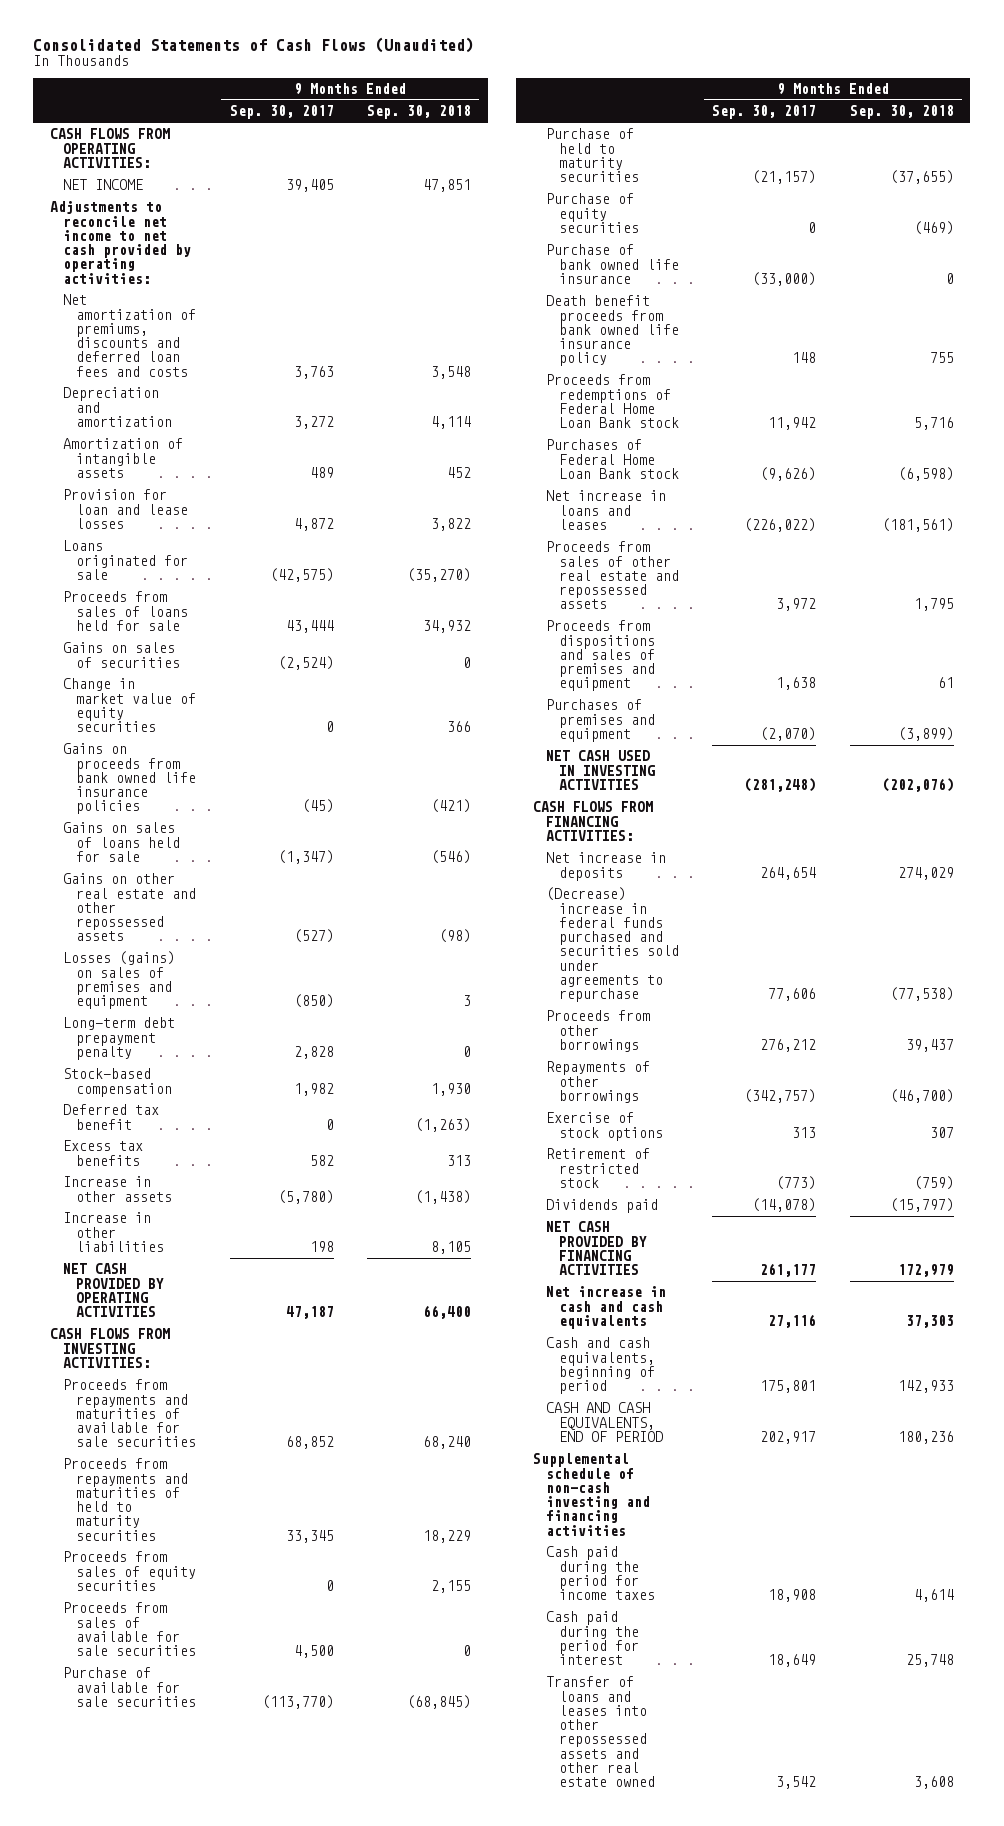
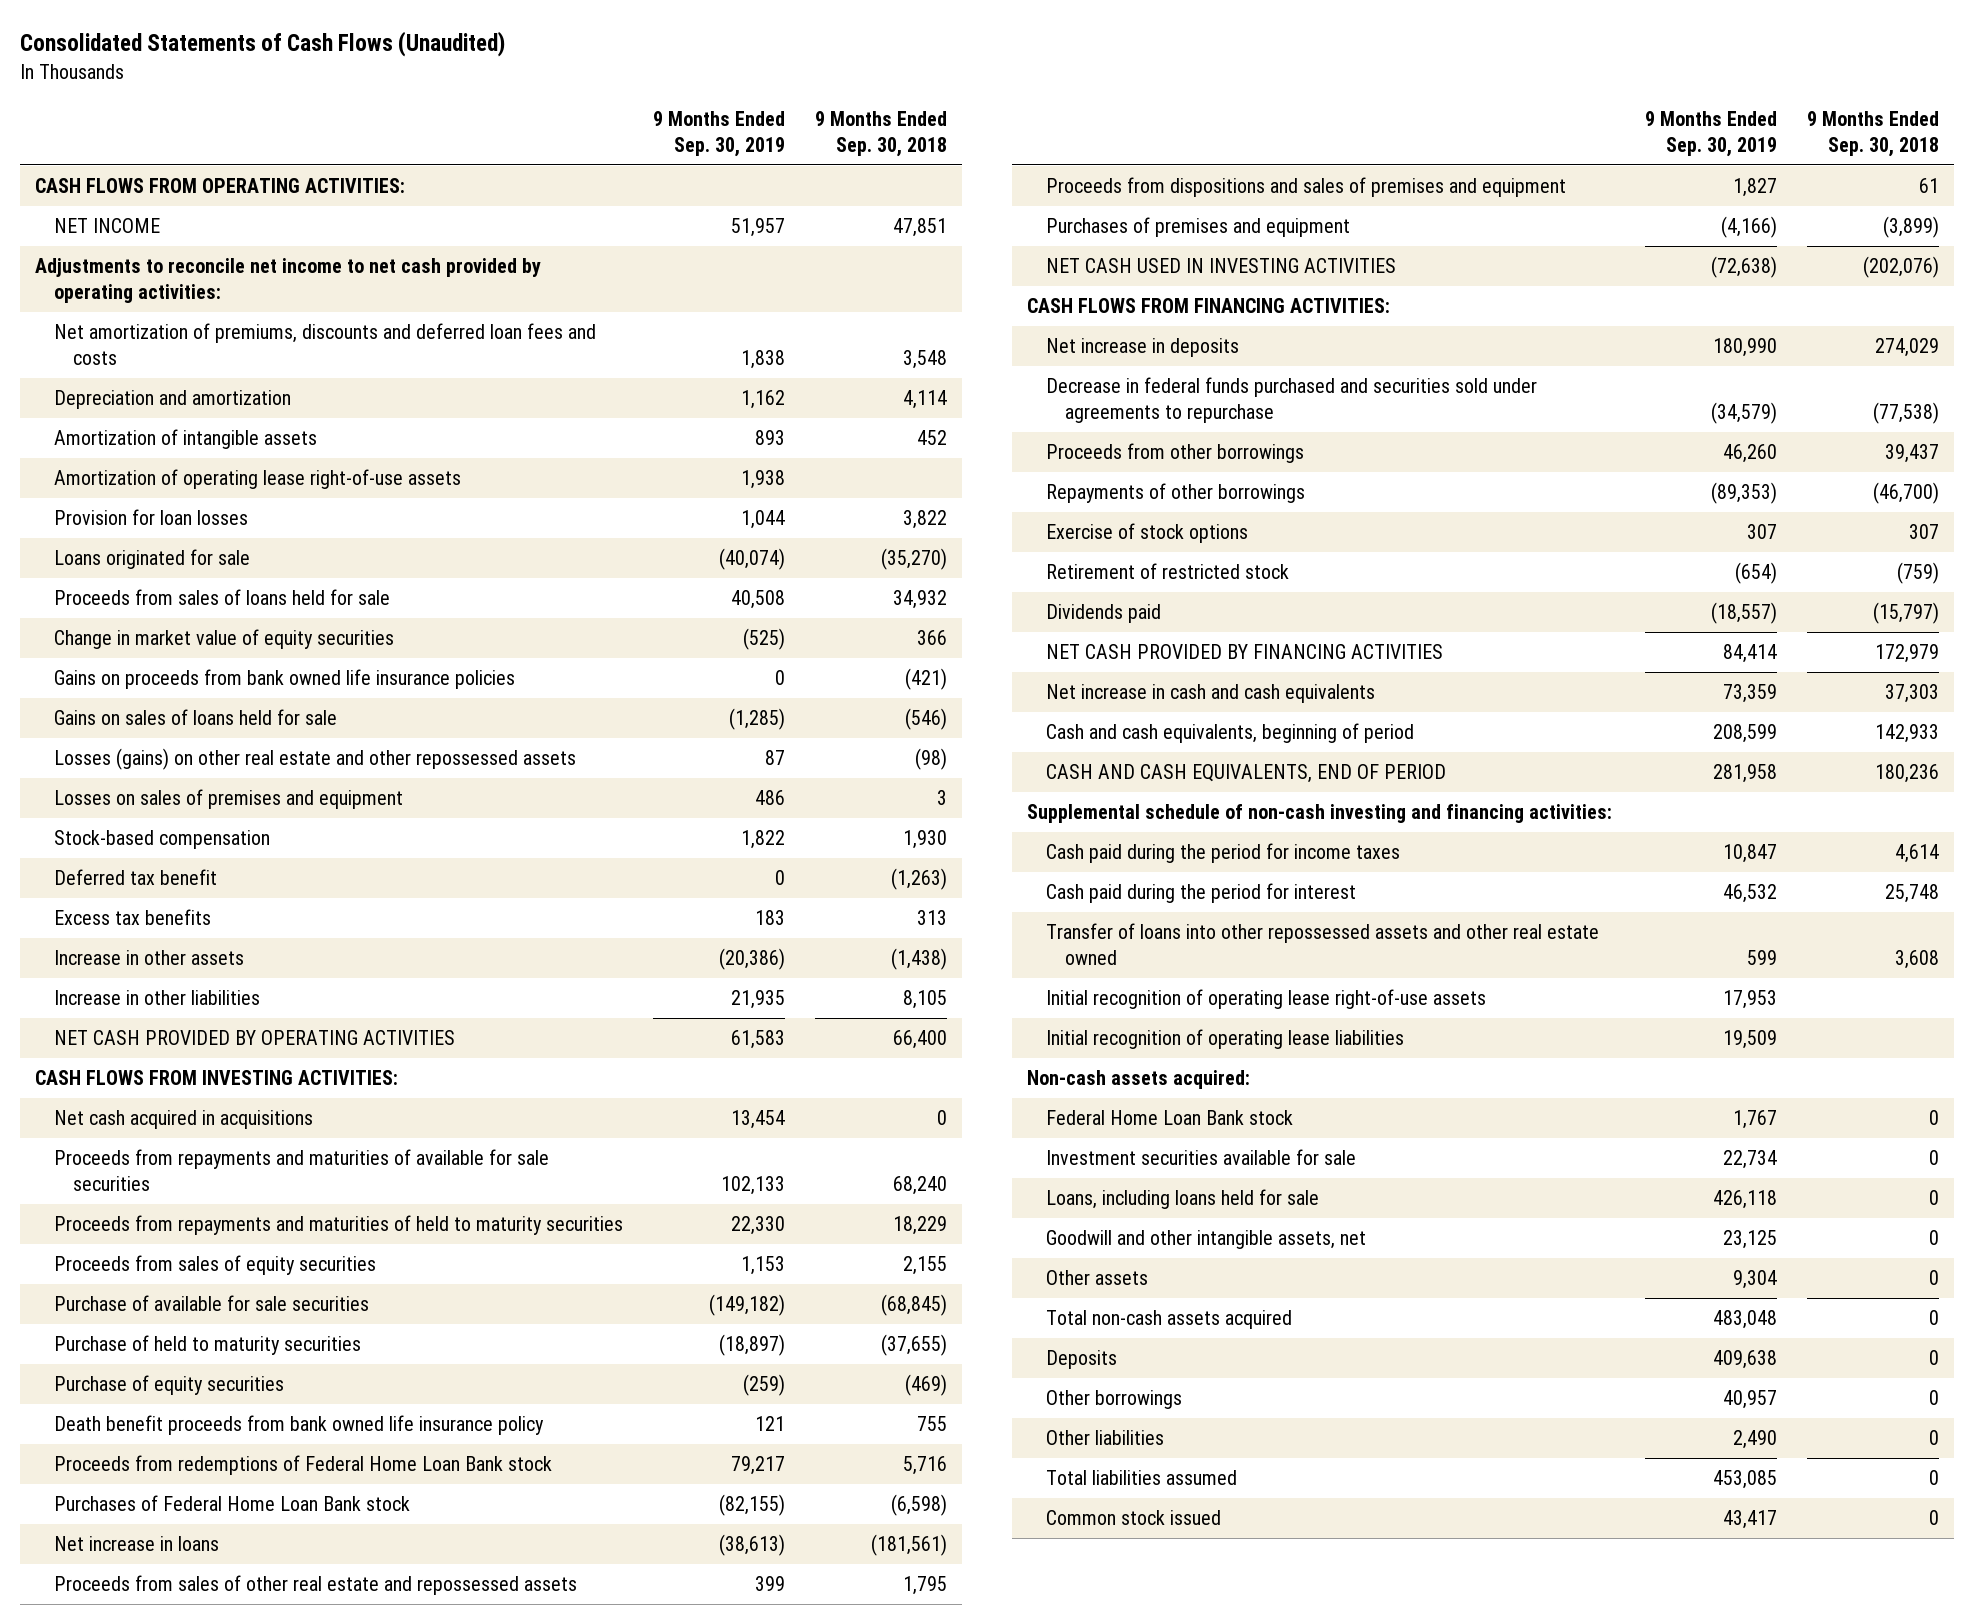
[229,105,334,120] Sep. 30, 2017 -> none
none -> [652,110,785,158] 9 Months Ended Sep. 30, 2019
none -> [53,469,461,490] Amortization of operating lease right-of-use assets
[63,489,189,529] Provision for loan and lease losses -> [53,509,248,526] Provision for loan losses
[63,642,181,668] Gains on sales of securities -> none
[63,1017,176,1060] Long-term debt prepayment penalty -> none
[63,873,197,942] Gains on other real estate and other repossessed assets -> [53,748,576,771] Losses (gains) on other real estate and other repossessed assets
[63,951,176,1010] Losses (gains) on sales of premises and equipment -> [53,789,403,810] Losses on sales of premises and equipment
none -> [53,1110,313,1130] Net cash acquired in acquisitions
[63,1602,197,1657] Proceeds from sales of available for sale securities -> none
[545,244,679,284] Purchase of bank owned life insurance -> none
[545,490,666,530] Net increase in loans and leases -> [53,1536,219,1552] Net increase in loans
[545,887,679,1003] (Decrease) increase in federal funds purchased and securities sold under agreements to repurchase -> [1046,377,1538,424] Decrease in federal funds purchased and securities sold under agreements to repurchase
[532,1453,650,1536] Supplemental schedule of non-cash investing and financing activities -> [1027,804,1613,824] Supplemental schedule of non-cash investing and financing activities:
[545,1676,655,1788] Transfer of loans and leases into other repossessed assets and other real estate owned -> [1046,923,1600,966] Transfer of loans into other repossessed assets and other real estate owned
none -> [1046,989,1487,1010] Initial recognition of operating lease right-of-use assets
none -> [1046,1029,1405,1050] Initial recognition of operating lease liabilities
none -> [1027,1070,1251,1090] Non-cash assets acquired:
none -> [1046,1110,1294,1126] Federal Home Loan Bank stock
none -> [1046,1149,1357,1166] Investment securities available for sale
none -> [1046,1189,1320,1210] Loans, including loans held for sale
none -> [1046,1230,1367,1250] Goodwill and other intangible assets, net
none -> [1046,1270,1149,1286] Other assets
none -> [1046,1310,1293,1330] Total non-cash assets acquired
none -> [1046,1350,1118,1370] Deposits
none -> [1046,1390,1183,1410] Other borrowings
none -> [1046,1430,1165,1446] Other liabilities
none -> [1046,1470,1238,1486] Total liabilities assumed
none -> [1046,1510,1222,1526] Common stock issued

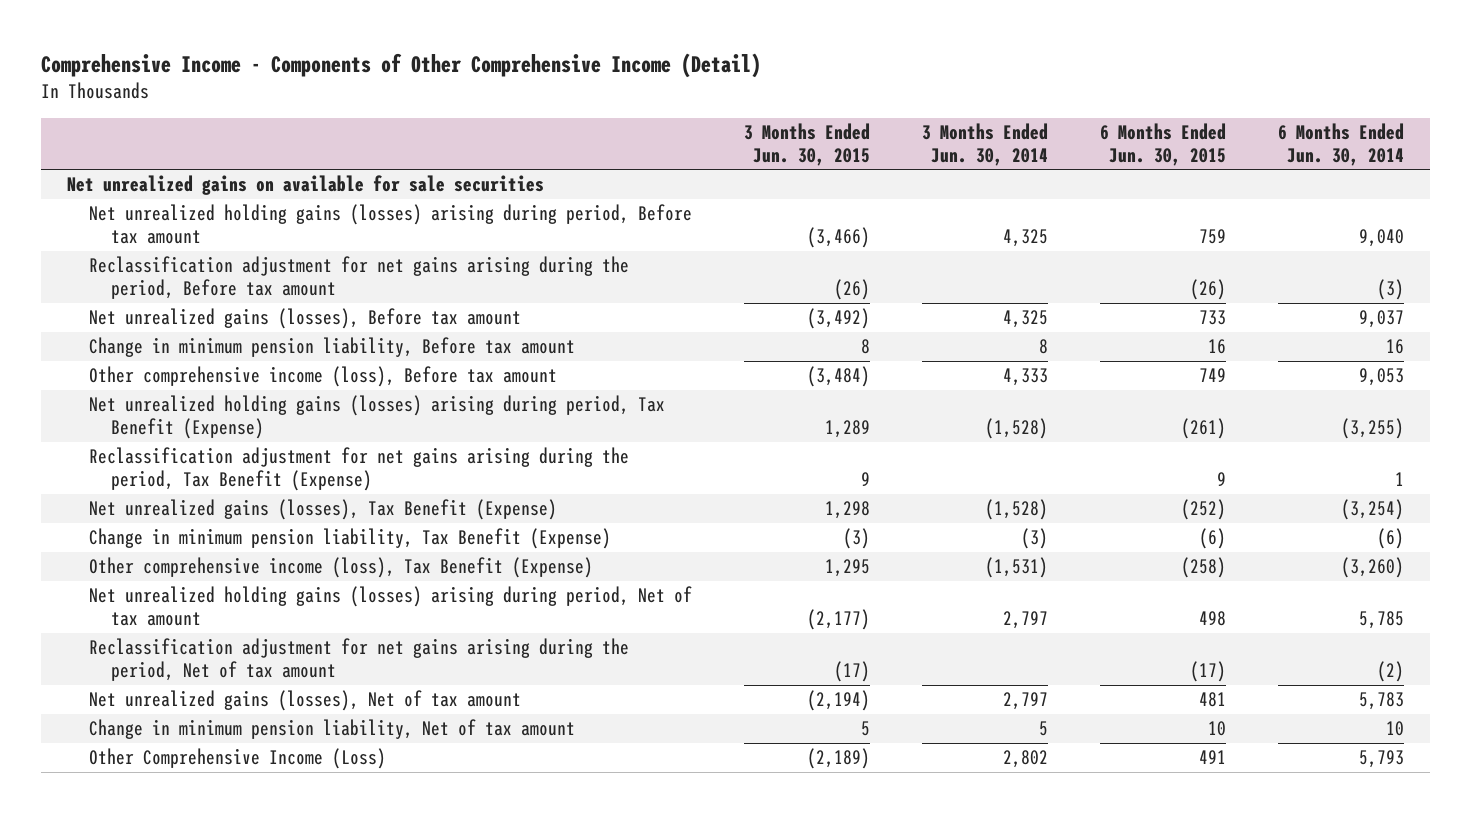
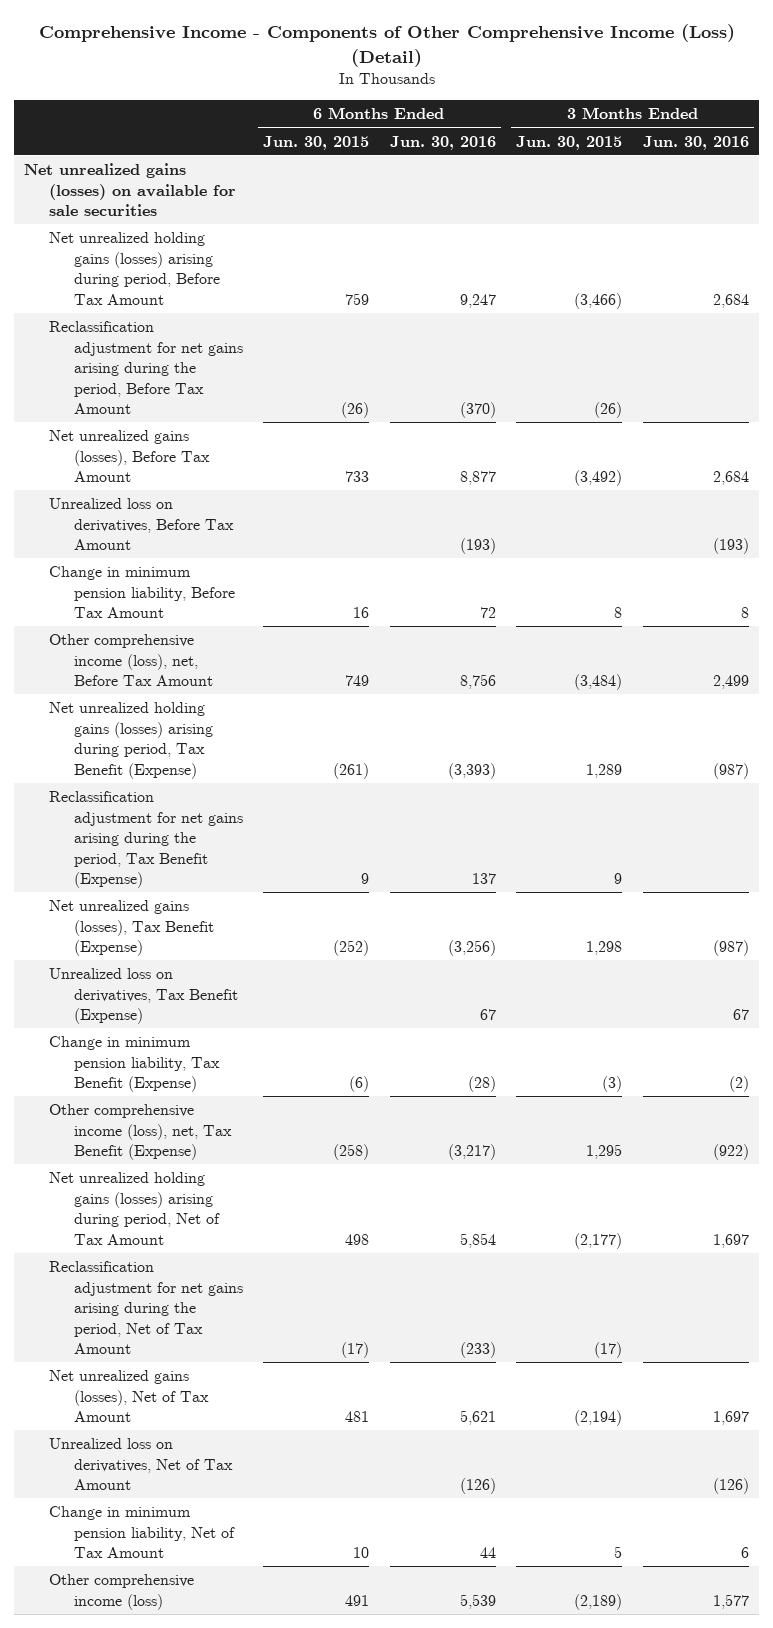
[41,52,762,78] Comprehensive Income - Components of Other Comprehensive Income (Detail) -> [38,24,735,67] Comprehensive Income - Components of Other Comprehensive Income (Loss) (Detail)
[922,122,1049,166] 3 Months Ended Jun. 30, 2014 -> none
[1278,122,1405,166] 6 Months Ended Jun. 30, 2014 -> none
none -> [389,135,496,150] Jun. 30, 2016
none -> [643,135,750,150] Jun. 30, 2016
[67,175,545,196] Net unrealized gains on available for sale securities -> [24,163,236,217] Net unrealized gains (losses) on available for sale securities
[89,204,693,245] Net unrealized holding gains (losses) arising during period, Before tax amount -> [48,232,220,305] Net unrealized holding gains (losses) arising during period, Before Tax Amount
[89,256,630,300] Reclassification adjustment for net gains arising during the period, Before tax amount -> [48,321,243,415] Reclassification adjustment for net gains arising during the period, Before Tax Amount
[89,308,522,330] Net unrealized gains (losses), Before tax amount -> [48,430,210,483] Net unrealized gains (losses), Before Tax Amount
none -> [48,498,234,551] Unrealized loss on derivatives, Before Tax Amount
[89,337,576,358] Change in minimum pension liability, Before tax amount -> [48,566,235,619] Change in minimum pension liability, Before Tax Amount
[89,366,558,388] Other comprehensive income (loss), Before tax amount -> [48,634,213,687] Other comprehensive income (loss), net, Before Tax Amount
none -> [48,968,238,1025] Unrealized loss on derivatives, Tax Benefit (Expense)
[89,557,594,579] Other comprehensive income (loss), Tax Benefit (Expense) -> [48,1104,232,1161] Other comprehensive income (loss), net, Tax Benefit (Expense)
[89,586,693,627] Net unrealized holding gains (losses) arising during period, Net of tax amount -> [48,1172,220,1245] Net unrealized holding gains (losses) arising during period, Net of Tax Amount
[89,638,630,682] Reclassification adjustment for net gains arising during the period, Net of tax amount -> [48,1261,243,1355] Reclassification adjustment for net gains arising during the period, Net of Tax Amount
[89,690,522,712] Net unrealized gains (losses), Net of tax amount -> [48,1370,209,1423] Net unrealized gains (losses), Net of Tax Amount
none -> [48,1438,233,1491] Unrealized loss on derivatives, Net of Tax Amount
[89,719,576,740] Change in minimum pension liability, Net of tax amount -> [48,1506,235,1559] Change in minimum pension liability, Net of Tax Amount
[89,748,387,770] Other Comprehensive Income (Loss) -> [48,1574,194,1610] Other comprehensive income (loss)

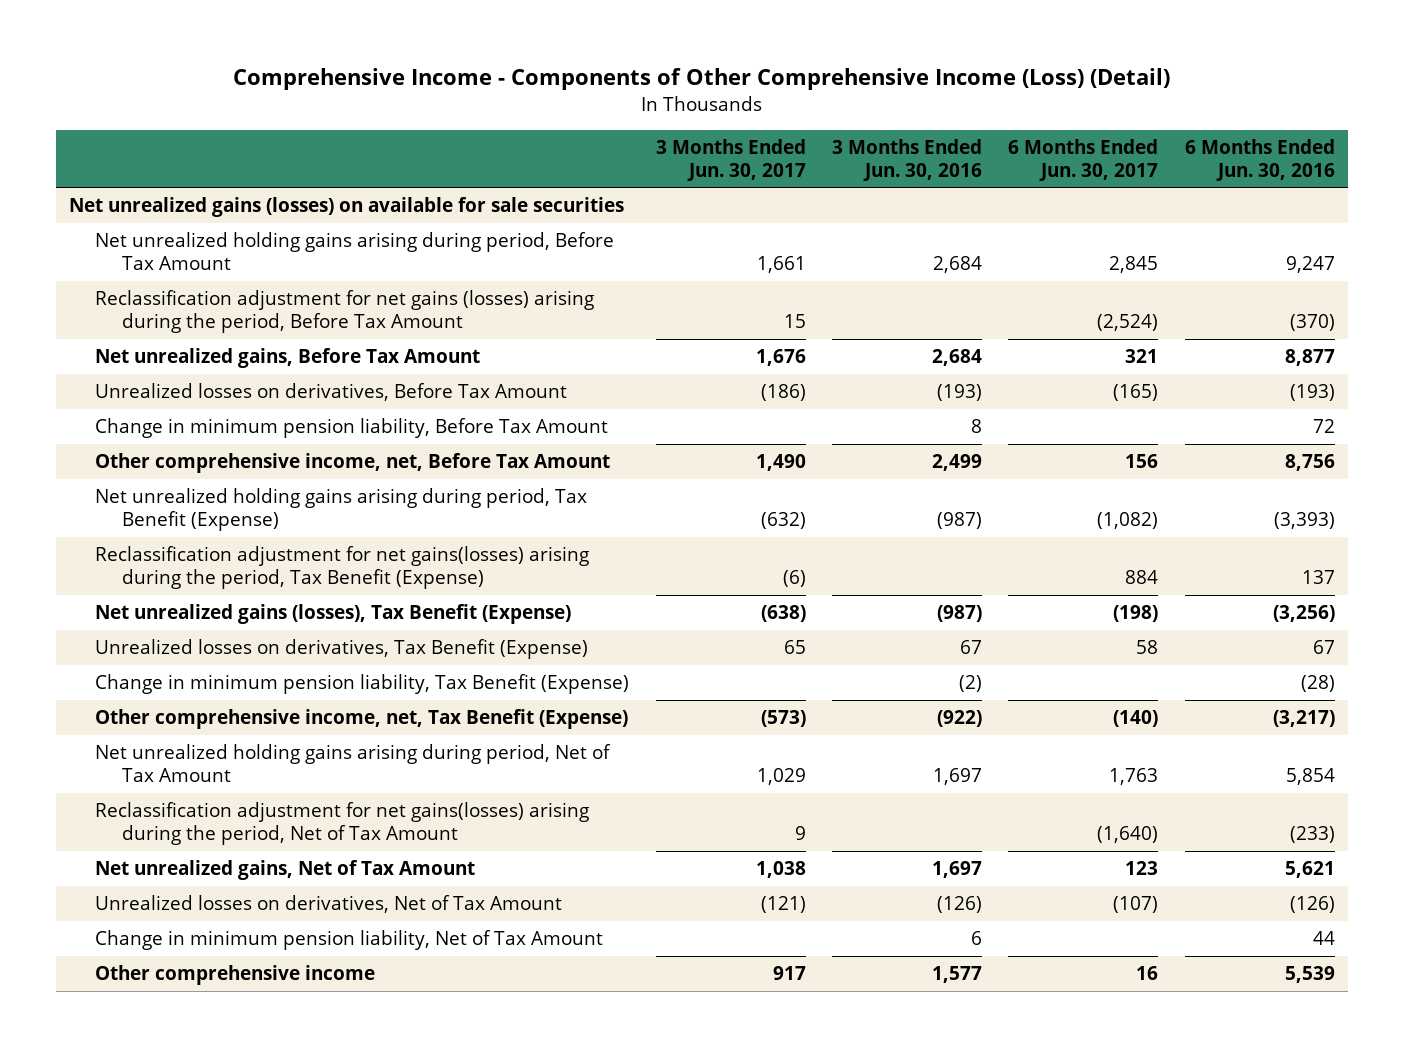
[263,135,370,150] Jun. 30, 2015 -> none
[516,135,623,150] Jun. 30, 2015 -> none
none -> [655,138,806,181] 3 Months Ended Jun. 30, 2017
none -> [1008,138,1159,181] 6 Months Ended Jun. 30, 2017
[48,232,220,305] Net unrealized holding gains (losses) arising during period, Before Tax Amount -> [95,232,615,270] Net unrealized holding gains arising during period, Before Tax Amount
[48,321,243,415] Reclassification adjustment for net gains arising during the period, Before Tax Amount -> [95,290,595,333] Reclassification adjustment for net gains (losses) arising during the period, Before Tax Amount
[48,430,210,483] Net unrealized gains (losses), Before Tax Amount -> [95,348,481,369] Net unrealized gains, Before Tax Amount
[48,498,234,551] Unrealized loss on derivatives, Before Tax Amount -> [95,383,568,402] Unrealized losses on derivatives, Before Tax Amount
[48,634,213,687] Other comprehensive income (loss), net, Before Tax Amount -> [95,453,611,474] Other comprehensive income, net, Before Tax Amount
[48,702,213,779] Net unrealized holding gains (losses) arising during period, Tax Benefit (Expense) -> [95,488,588,531] Net unrealized holding gains arising during period, Tax Benefit (Expense)
[48,791,243,889] Reclassification adjustment for net gains arising during the period, Tax Benefit (Expense) -> [95,546,590,589] Reclassification adjustment for net gains(losses) arising during the period, Tax Benefit (Expense)
[48,968,238,1025] Unrealized loss on derivatives, Tax Benefit (Expense) -> [95,639,589,660] Unrealized losses on derivatives, Tax Benefit (Expense)
[48,1104,232,1161] Other comprehensive income (loss), net, Tax Benefit (Expense) -> [95,709,629,730] Other comprehensive income, net, Tax Benefit (Expense)
[48,1172,220,1245] Net unrealized holding gains (losses) arising during period, Net of Tax Amount -> [95,744,612,782] Net unrealized holding gains arising during period, Net of Tax Amount
[48,1261,243,1355] Reclassification adjustment for net gains arising during the period, Net of Tax Amount -> [95,802,590,845] Reclassification adjustment for net gains(losses) arising during the period, Net of Tax Amount
[48,1370,209,1423] Net unrealized gains (losses), Net of Tax Amount -> [95,860,476,881] Net unrealized gains, Net of Tax Amount
[48,1438,233,1491] Unrealized loss on derivatives, Net of Tax Amount -> [95,895,563,914] Unrealized losses on derivatives, Net of Tax Amount
[48,1574,194,1610] Other comprehensive income (loss) -> [95,965,376,986] Other comprehensive income

